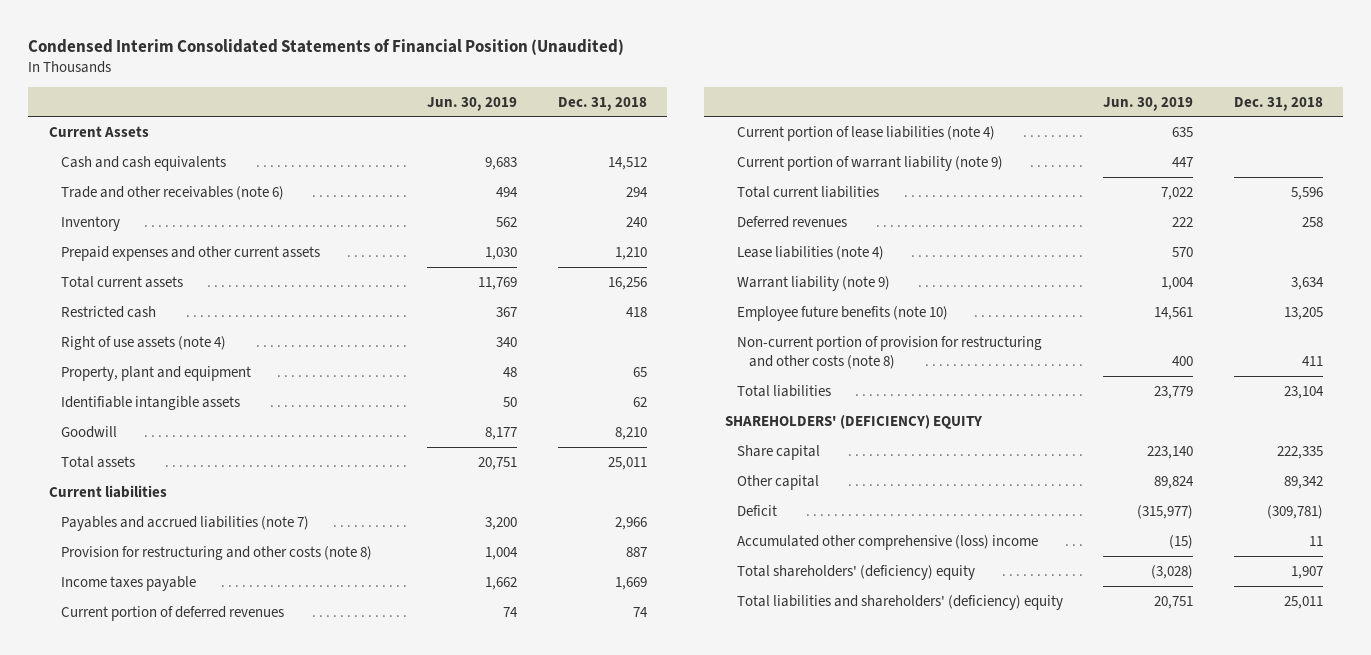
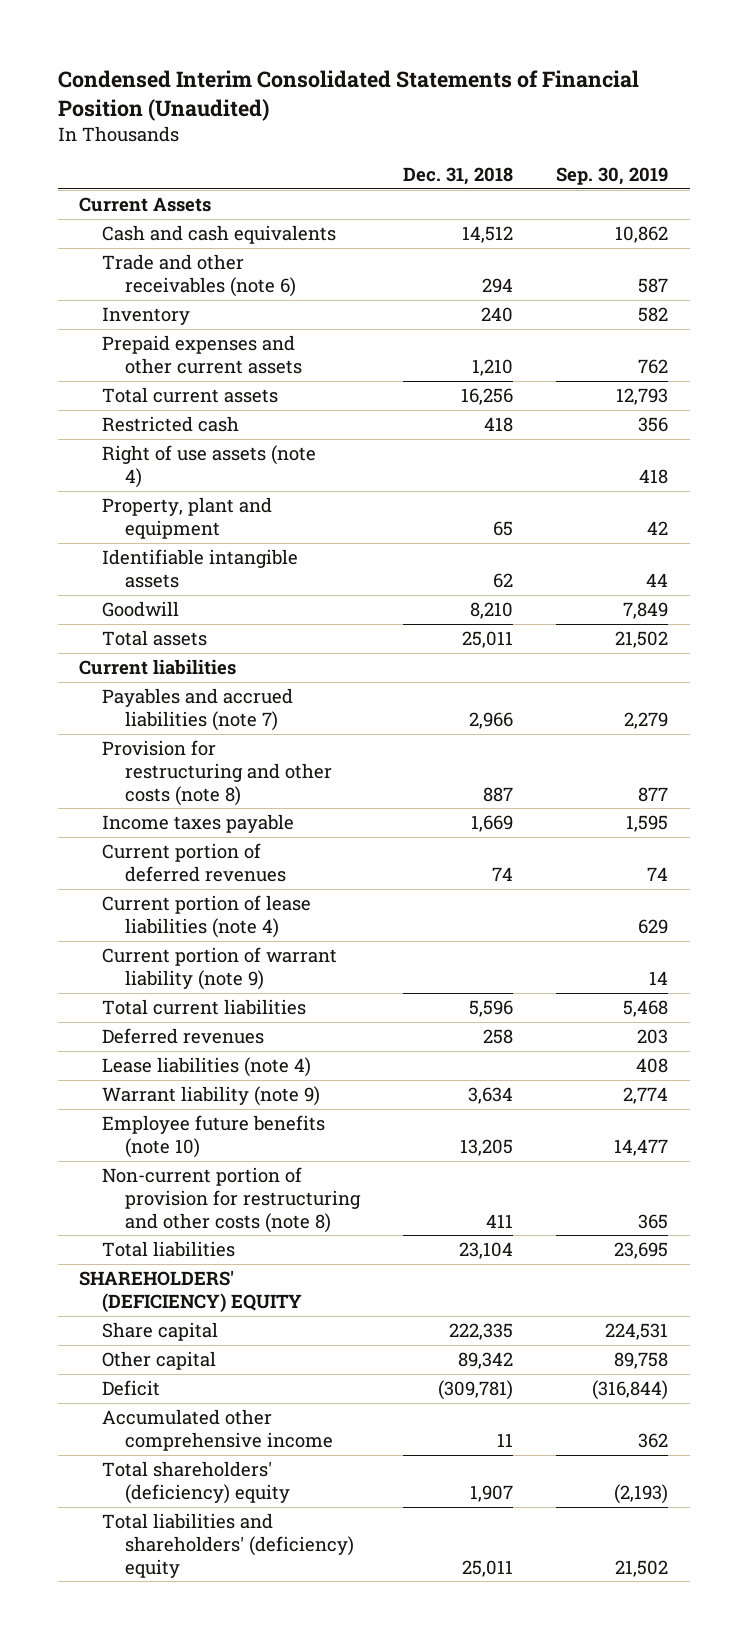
[427,96,518,111] Jun. 30, 2019 -> none
none -> [556,166,669,185] Sep. 30, 2019
[736,534,1038,550] Accumulated other comprehensive (loss) income -> [102,1409,334,1451] Accumulated other comprehensive income

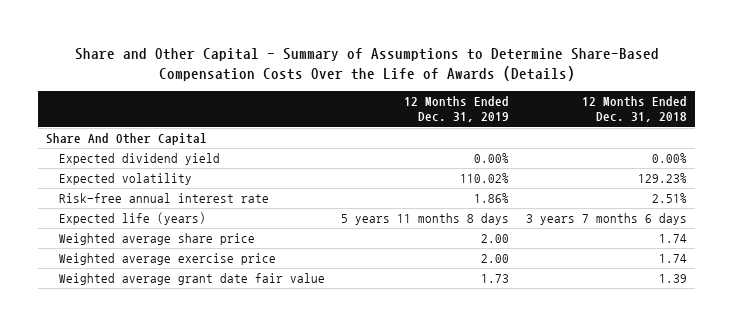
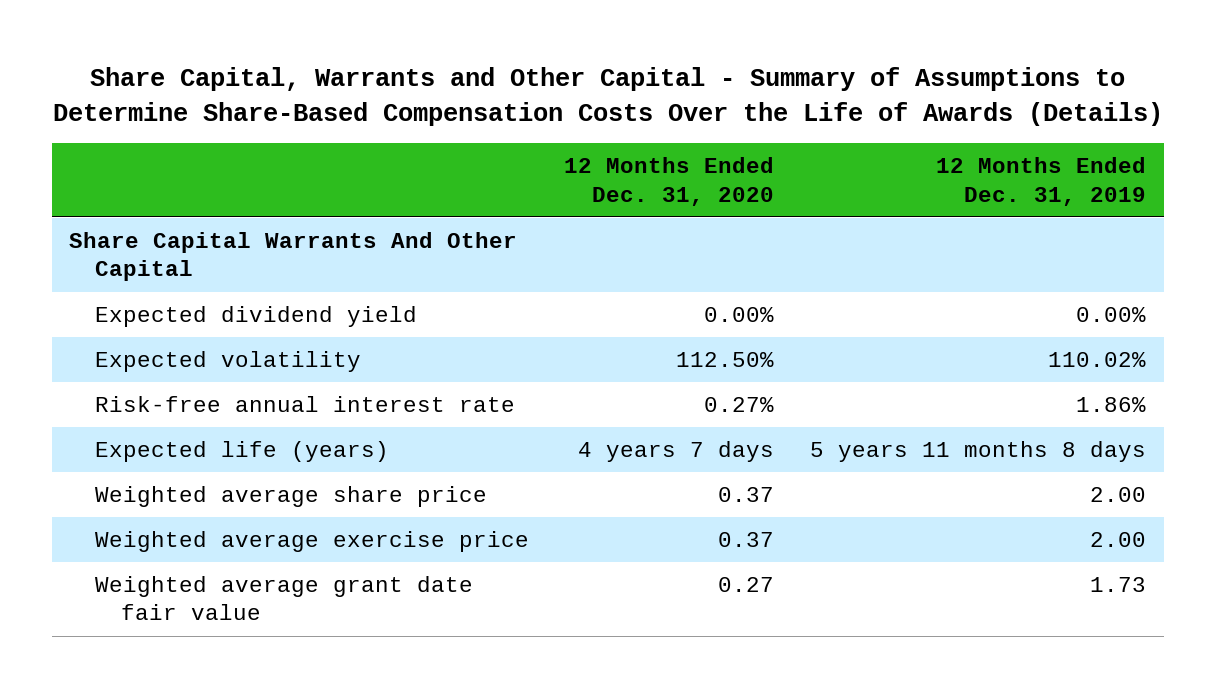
[74,48,659,82] Share and Other Capital - Summary of Assumptions to Determine Share-Based Compensation Costs Over the Life of Awards (Details) -> [52,67,1163,126] Share Capital, Warrants and Other Capital - Summary of Assumptions to Determine Share-Based Compensation Costs Over the Life of Awards (Details)
[581,96,687,123] 12 Months Ended Dec. 31, 2018 -> none
none -> [564,157,775,206] 12 Months Ended Dec. 31, 2020
[46,133,208,146] Share And Other Capital -> [69,232,518,282] Share Capital Warrants And Other Capital

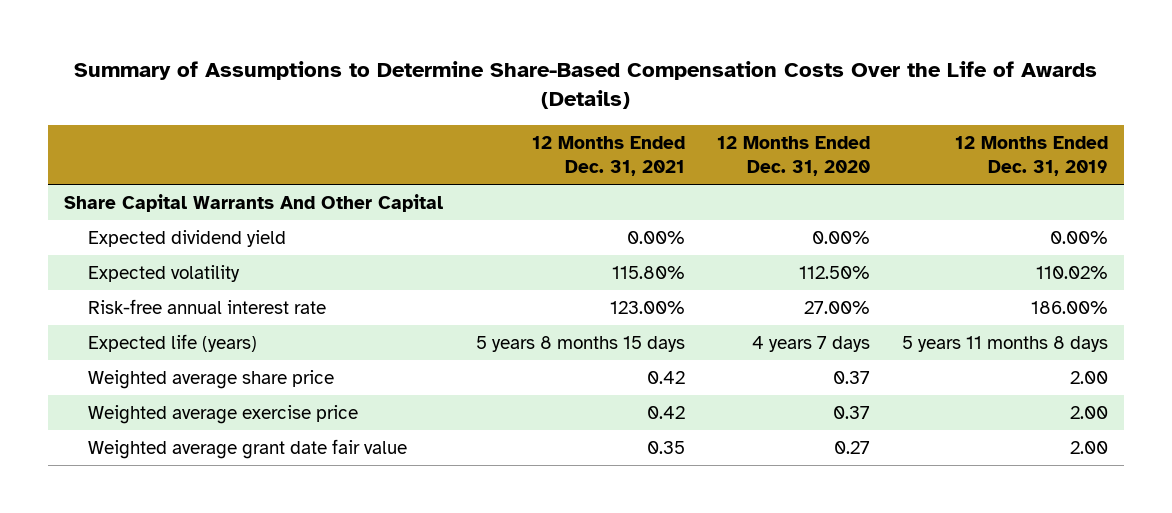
[52,67,1163,126] Share Capital, Warrants and Other Capital - Summary of Assumptions to Determine Share-Based Compensation Costs Over the Life of Awards (Details) -> [74,61,1098,110] Summary of Assumptions to Determine Share-Based Compensation Costs Over the Life of Awards (Details)
none -> [531,136,685,176] 12 Months Ended Dec. 31, 2021
[704,397,775,413] 0.27% -> [803,301,870,315] 27.00%
[1075,397,1146,413] 1.86% -> [1030,301,1108,315] 186.00%
[1089,577,1146,593] 1.73 -> [1069,441,1108,455] 2.00

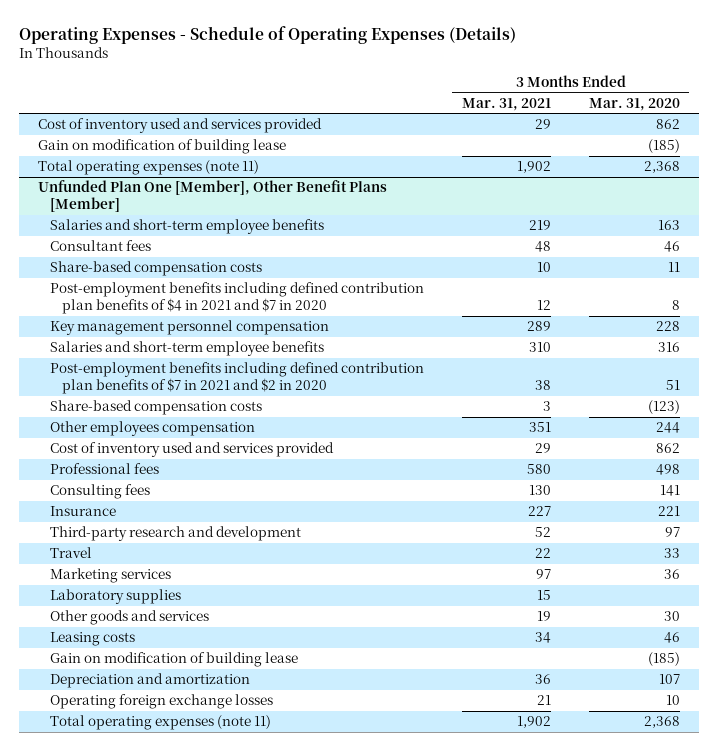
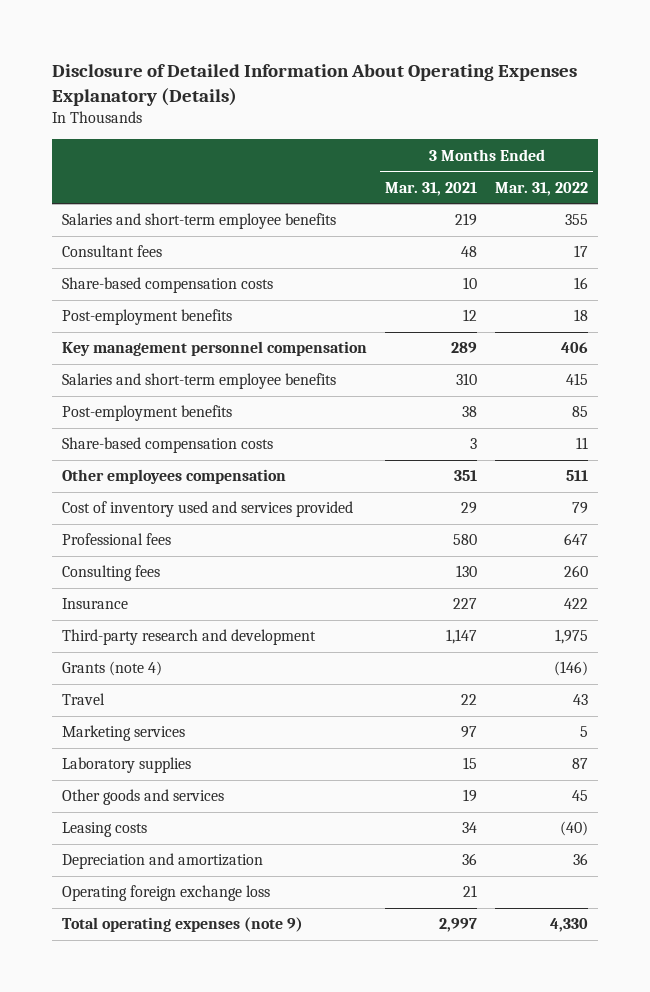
[18,25,516,44] Operating Expenses - Schedule of Operating Expenses (Details) -> [52,64,578,106] Disclosure of Detailed Information About Operating Expenses Explanatory (Details)
[588,97,680,111] Mar. 31, 2020 -> none
none -> [495,181,589,196] Mar. 31, 2022
[37,118,322,134] Cost of inventory used and services provided -> none
[37,139,286,155] Gain on modification of building lease -> none
[37,160,259,176] Total operating expenses (note 11) -> none
[37,180,387,213] Unfunded Plan One [Member], Other Benefit Plans [Member] -> none
[49,282,424,315] Post-employment benefits including defined contribution plan benefits of $4 in 2021 and $7 in 2020 -> [61,309,232,326] Post-employment benefits
[49,362,424,395] Post-employment benefits including defined contribution plan benefits of $7 in 2021 and $2 in 2020 -> [61,405,232,422] Post-employment benefits
[534,527,551,538] 52 -> [446,629,478,645] 1,147
none -> [61,661,162,677] Grants (note 4)
[49,652,298,668] Gain on modification of building lease -> none
[49,694,273,710] Operating foreign exchange losses -> [61,885,270,902] Operating foreign exchange loss
[49,715,271,731] Total operating expenses (note 11) -> [61,917,303,933] Total operating expenses (note 9)
[516,716,551,729] 1,902 -> [439,918,478,933] 2,997

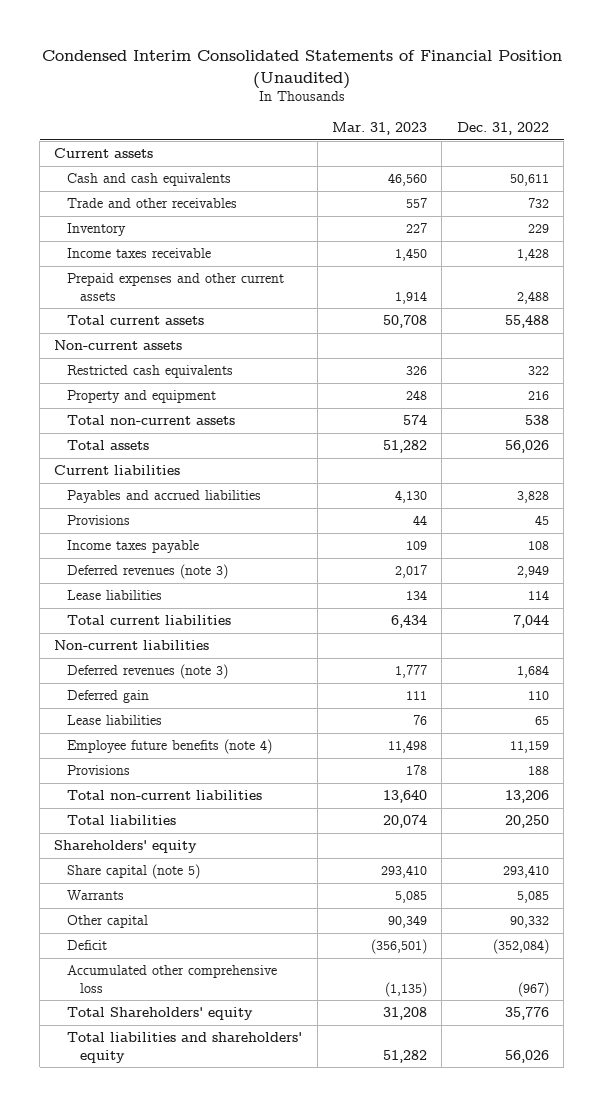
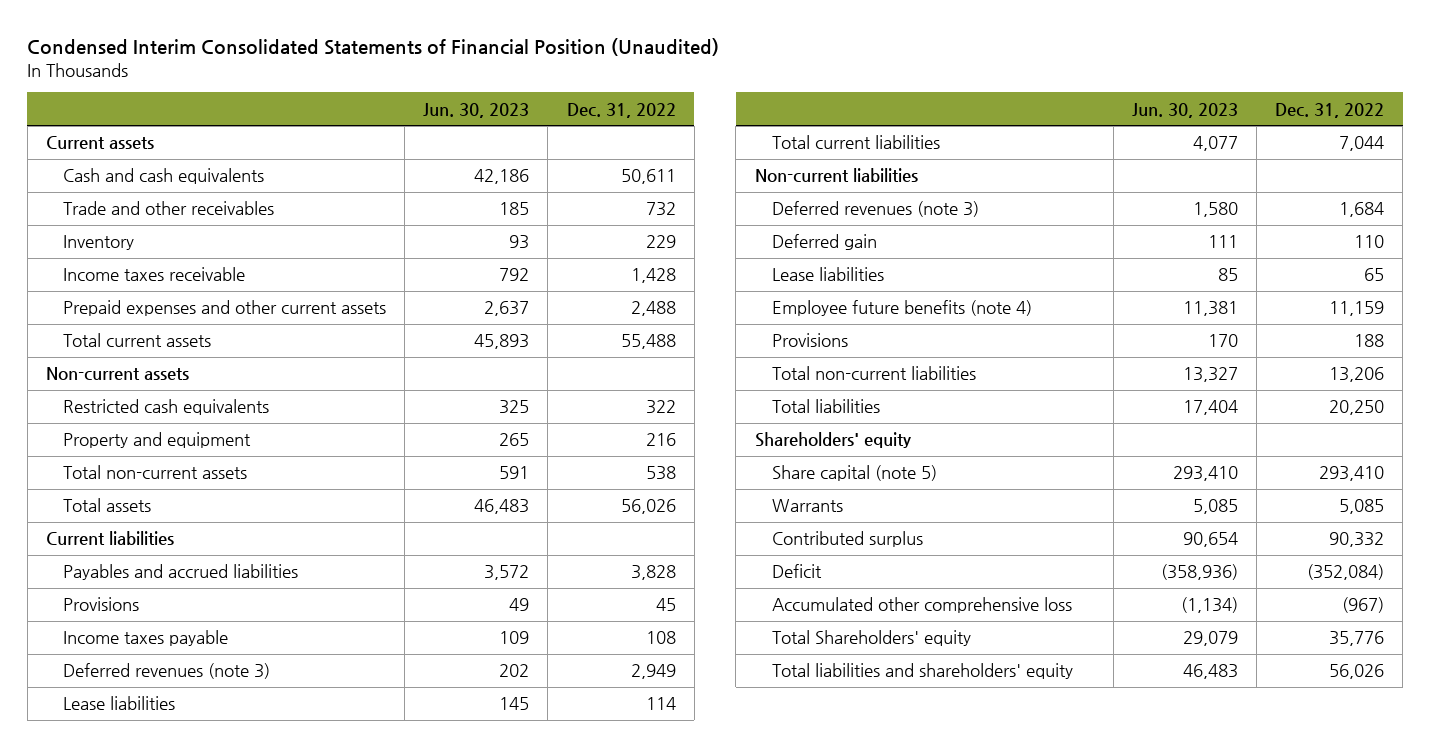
[331,122,427,136] Mar. 31, 2023 -> none
none -> [423,102,530,118] Jun. 30, 2023
[67,915,149,929] Other capital -> [771,531,923,548] Contributed surplus

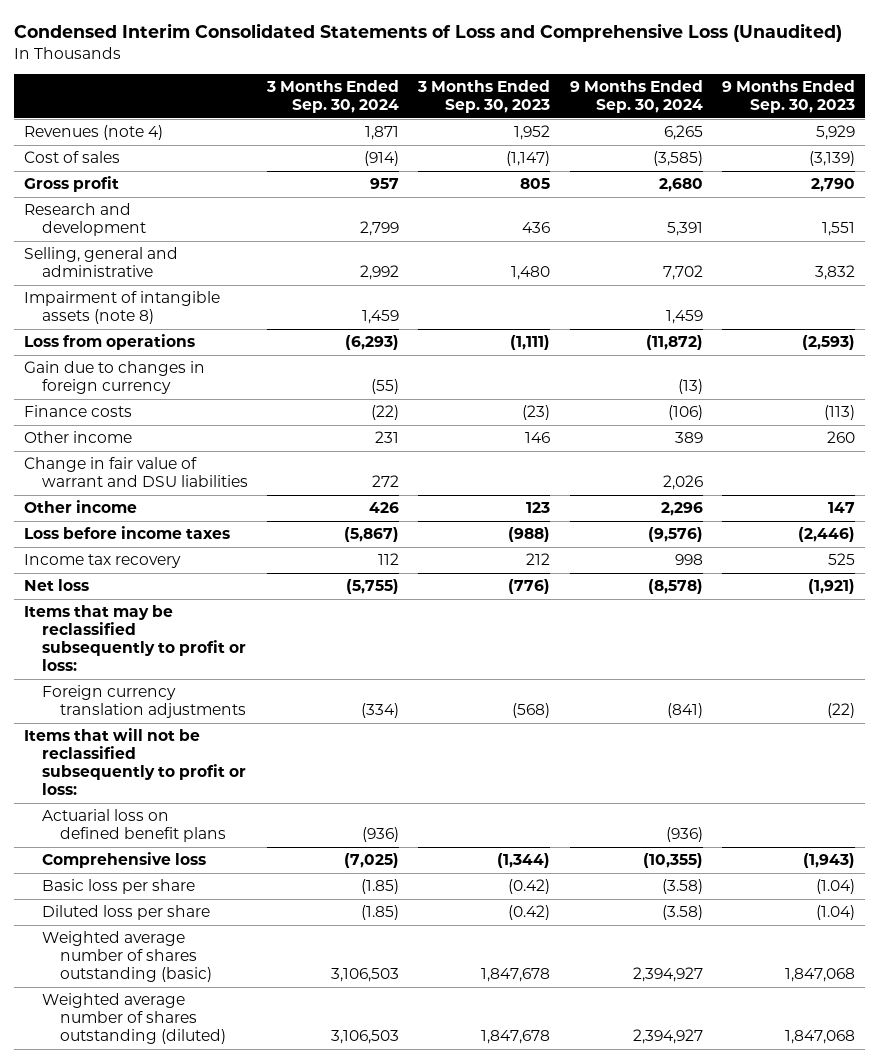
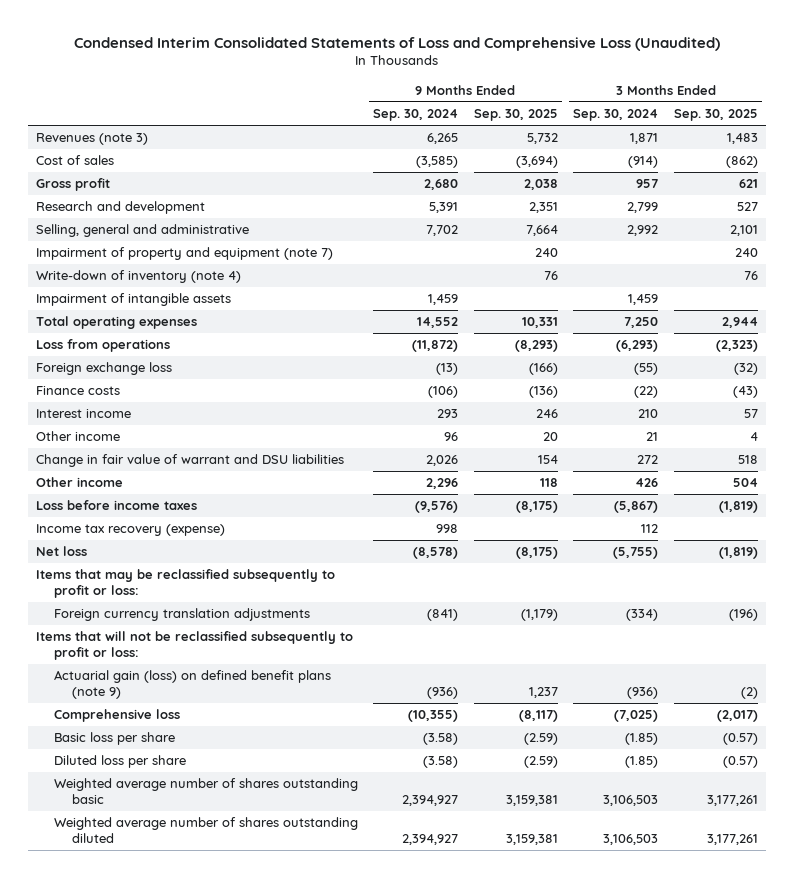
[417,80,551,114] 3 Months Ended Sep. 30, 2023 -> none
[721,80,855,114] 9 Months Ended Sep. 30, 2023 -> none
none -> [473,109,558,122] Sep. 30, 2025
none -> [673,109,758,122] Sep. 30, 2025
[23,125,163,141] Revenues (note 4) -> [35,133,148,146] Revenues (note 3)
none -> [35,247,333,261] Impairment of property and equipment (note 7)
none -> [35,270,241,284] Write-down of inventory (note 4)
[23,291,220,325] Impairment of intangible assets (note 8) -> [35,293,231,307] Impairment of intangible assets
none -> [35,316,197,330] Total operating expenses
[23,361,205,395] Gain due to changes in foreign currency -> [35,362,172,376] Foreign exchange loss
none -> [35,409,131,419] Interest income
[375,431,400,444] 231 -> [646,432,659,442] 21
[674,432,703,444] 389 -> [444,432,459,442] 96
[23,554,181,569] Income tax recovery -> [35,524,225,537] Income tax recovery (expense)
[41,809,226,843] Actuarial loss on defined benefit plans -> [53,670,331,699] Actuarial gain (loss) on defined benefit plans (note 9)
[41,931,212,983] Weighted average number of shares outstanding (basic) -> [53,778,358,804] Weighted average number of shares outstanding basic
[41,993,226,1045] Weighted average number of shares outstanding (diluted) -> [53,817,358,843] Weighted average number of shares outstanding diluted

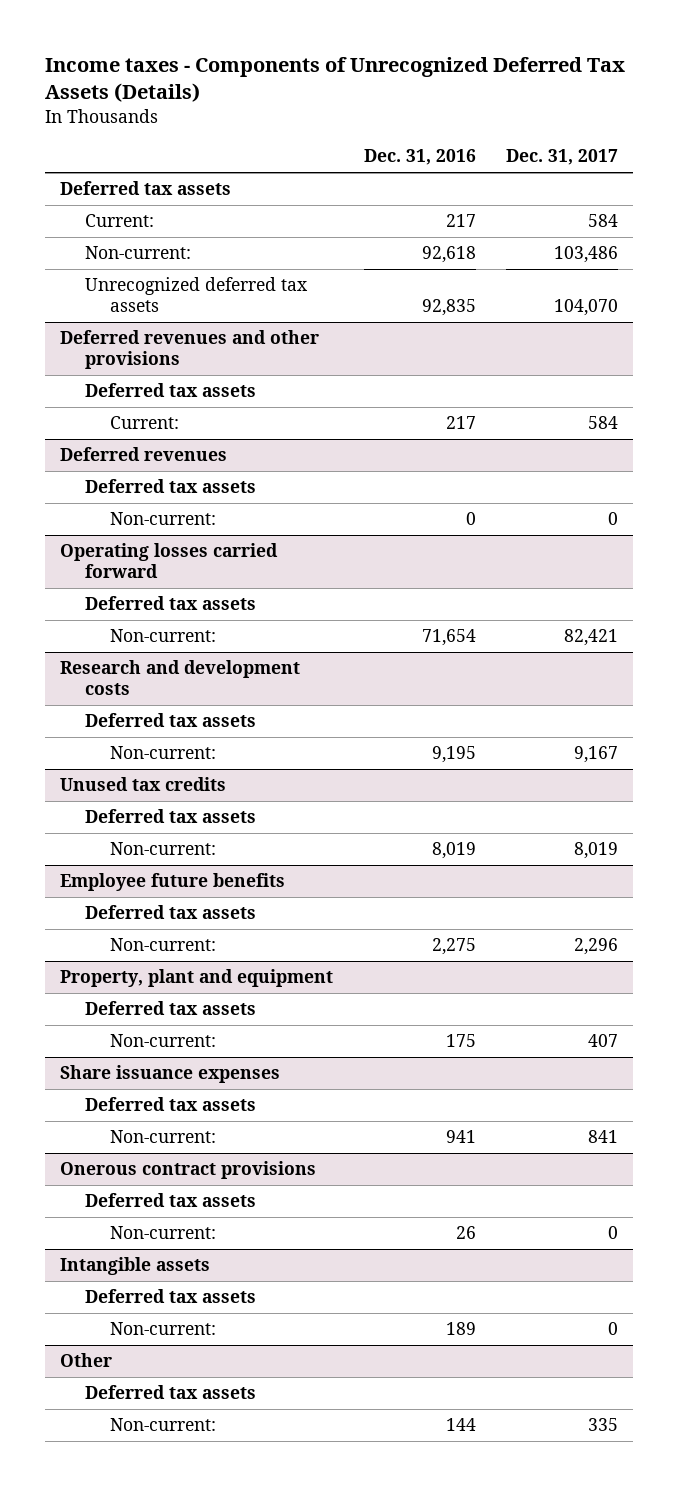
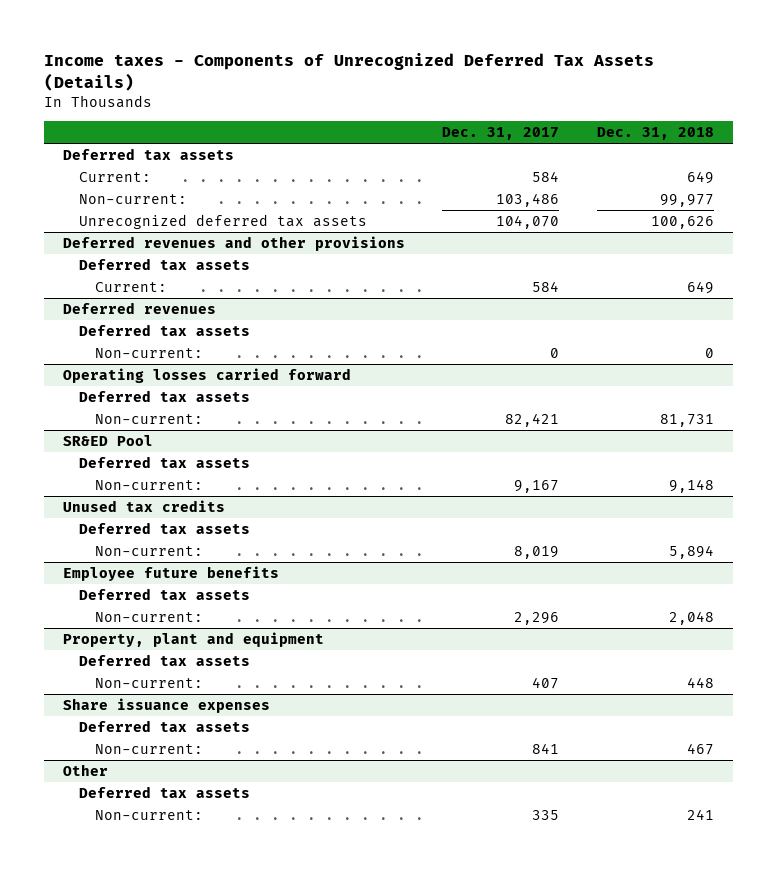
[363,149,476,166] Dec. 31, 2016 -> none
none -> [596,126,714,140] Dec. 31, 2018
[60,660,301,696] Research and development costs -> [62,435,153,447] SR&ED Pool
[60,1161,317,1180] Onerous contract provisions -> none
[85,1193,257,1208] Deferred tax assets -> none
[109,1226,216,1240] Non-current: -> none
[60,1257,211,1276] Intangible assets -> none
[85,1289,257,1304] Deferred tax assets -> none
[109,1322,216,1336] Non-current: -> none

